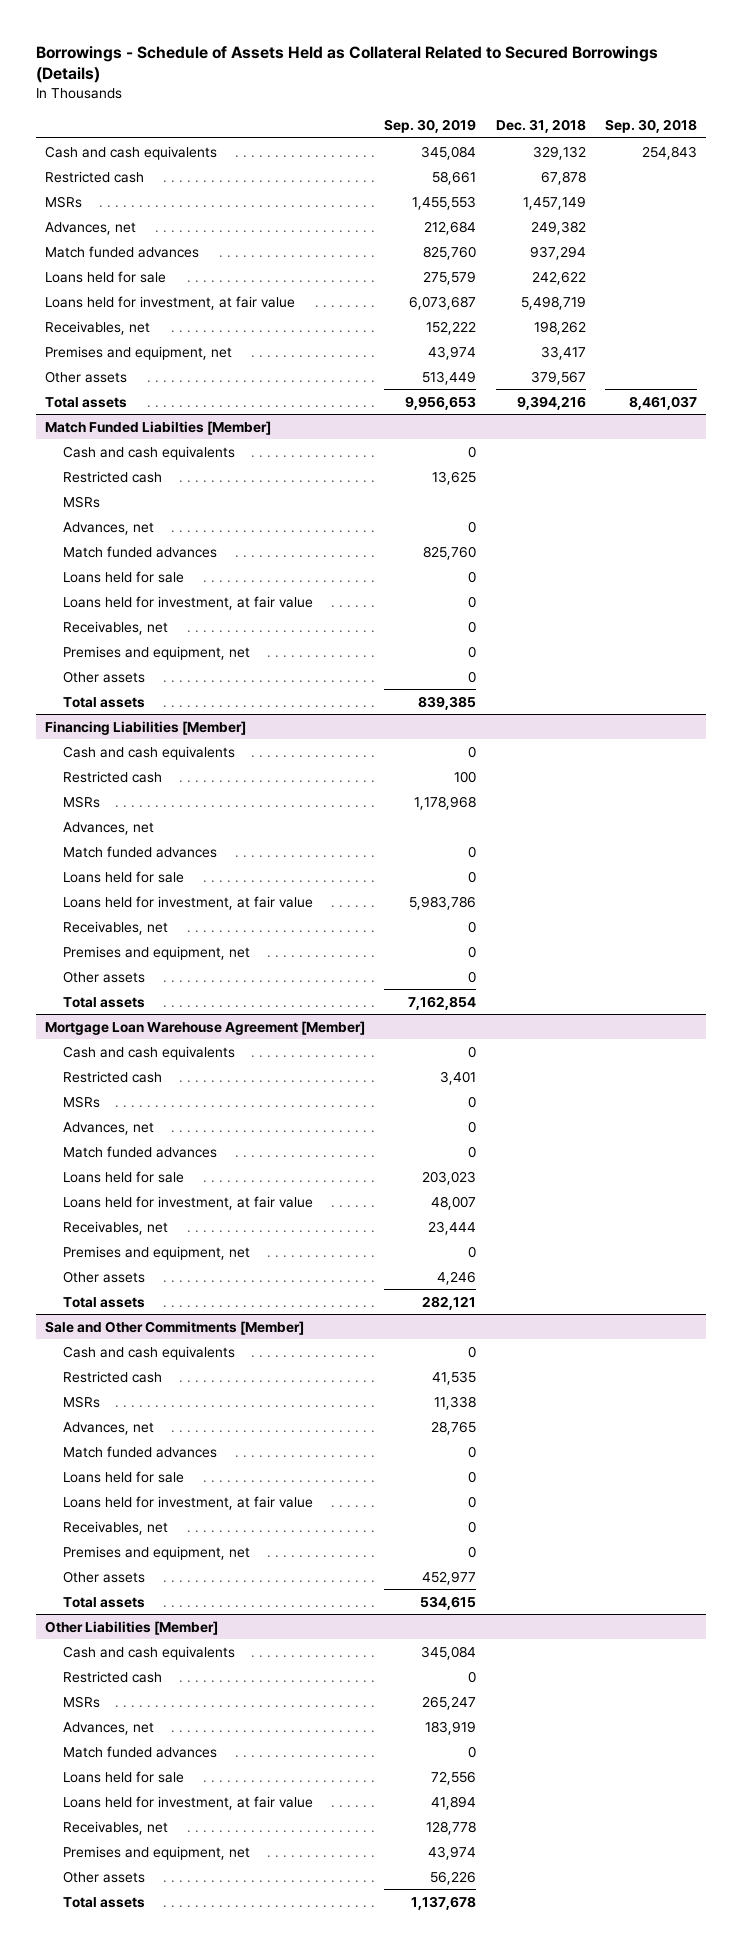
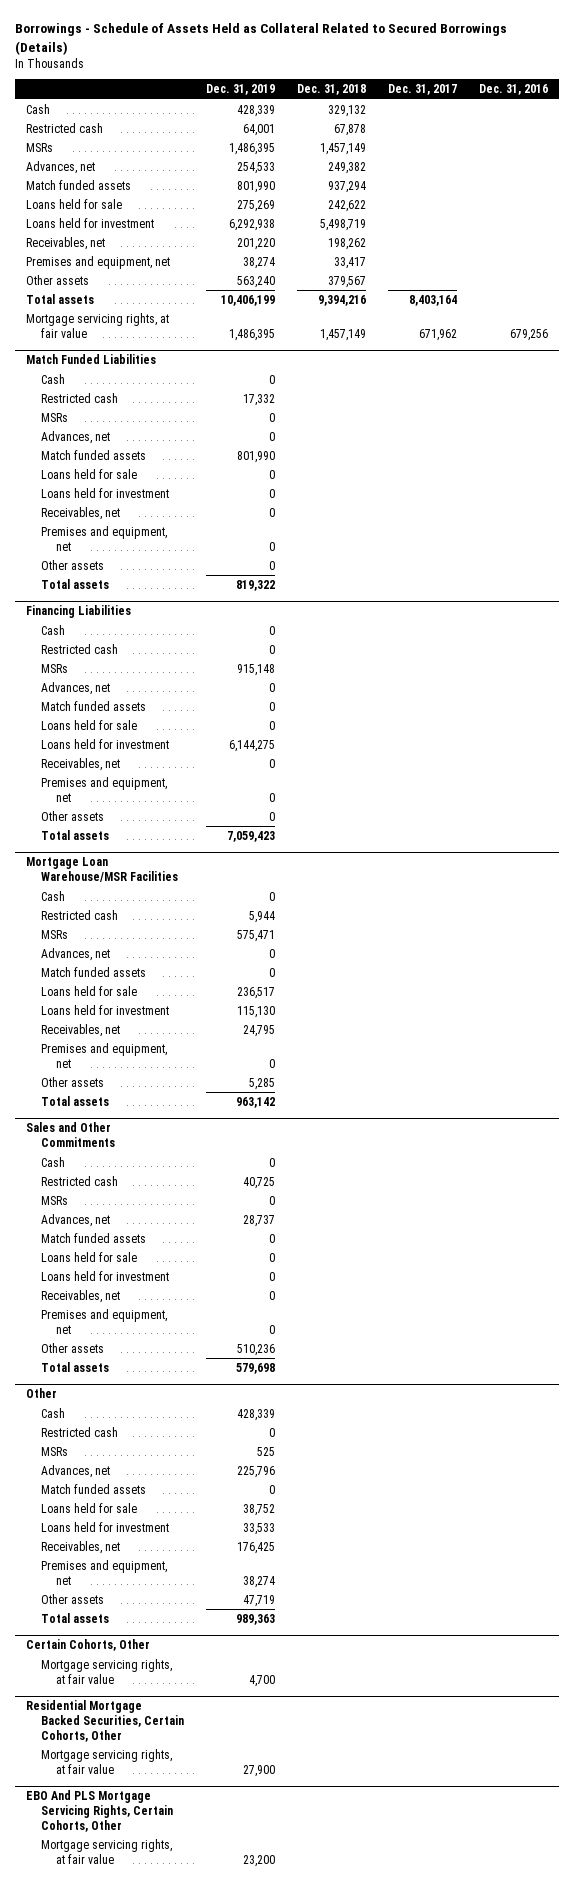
[384,119,477,134] Sep. 30, 2019 -> none
[604,119,697,134] Sep. 30, 2018 -> none
none -> [205,84,275,96] Dec. 31, 2019
none -> [387,84,457,96] Dec. 31, 2017
none -> [478,84,548,96] Dec. 31, 2016
[45,145,218,160] Cash and cash equivalents -> [26,103,51,114] Cash
[45,245,200,258] Match funded advances -> [26,179,132,190] Match funded assets
[45,295,296,310] Loans held for investment, at fair value -> [26,217,155,228] Loans held for investment
none -> [26,312,170,338] Mortgage servicing rights, at fair value
[45,420,272,435] Match Funded Liabilties [Member] -> [26,354,157,365] Match Funded Liabilities
[63,445,236,460] Cash and cash equivalents -> [40,373,65,384] Cash
[63,545,218,558] Match funded advances -> [40,449,146,460] Match funded assets
[63,595,314,610] Loans held for investment, at fair value -> [40,487,169,498] Loans held for investment
[45,720,247,735] Financing Liabilities [Member] -> [26,605,132,619] Financing Liabilities
[63,745,236,760] Cash and cash equivalents -> [40,624,65,635] Cash
[63,845,218,858] Match funded advances -> [40,700,146,711] Match funded assets
[63,895,314,910] Loans held for investment, at fair value -> [40,738,169,749] Loans held for investment
[45,1020,366,1035] Mortgage Loan Warehouse Agreement [Member] -> [26,857,178,882] Mortgage Loan Warehouse/MSR Facilities
[63,1045,236,1060] Cash and cash equivalents -> [40,890,65,901] Cash
[63,1145,218,1158] Match funded advances -> [40,966,146,977] Match funded assets
[63,1195,314,1210] Loans held for investment, at fair value -> [40,1004,169,1015] Loans held for investment
[45,1320,305,1335] Sale and Other Commitments [Member] -> [26,1122,115,1147] Sales and Other Commitments
[63,1345,236,1360] Cash and cash equivalents -> [40,1156,65,1167] Cash
[63,1445,218,1458] Match funded advances -> [40,1232,146,1243] Match funded assets
[63,1495,314,1510] Loans held for investment, at fair value -> [40,1270,169,1281] Loans held for investment
[45,1620,219,1635] Other Liabilities [Member] -> [26,1388,58,1399] Other
[63,1645,236,1660] Cash and cash equivalents -> [40,1407,65,1418] Cash
[63,1745,218,1758] Match funded advances -> [40,1483,146,1494] Match funded assets
[63,1795,314,1810] Loans held for investment, at fair value -> [40,1521,169,1532] Loans held for investment
none -> [26,1639,151,1652] Certain Cohorts, Other
none -> [40,1658,172,1684] Mortgage servicing rights, at fair value
none -> [26,1700,184,1742] Residential Mortgage Backed Securities, Certain Cohorts, Other
none -> [40,1748,172,1774] Mortgage servicing rights, at fair value
none -> [26,1790,173,1832] EBO And PLS Mortgage Servicing Rights, Certain Cohorts, Other
none -> [40,1838,172,1864] Mortgage servicing rights, at fair value

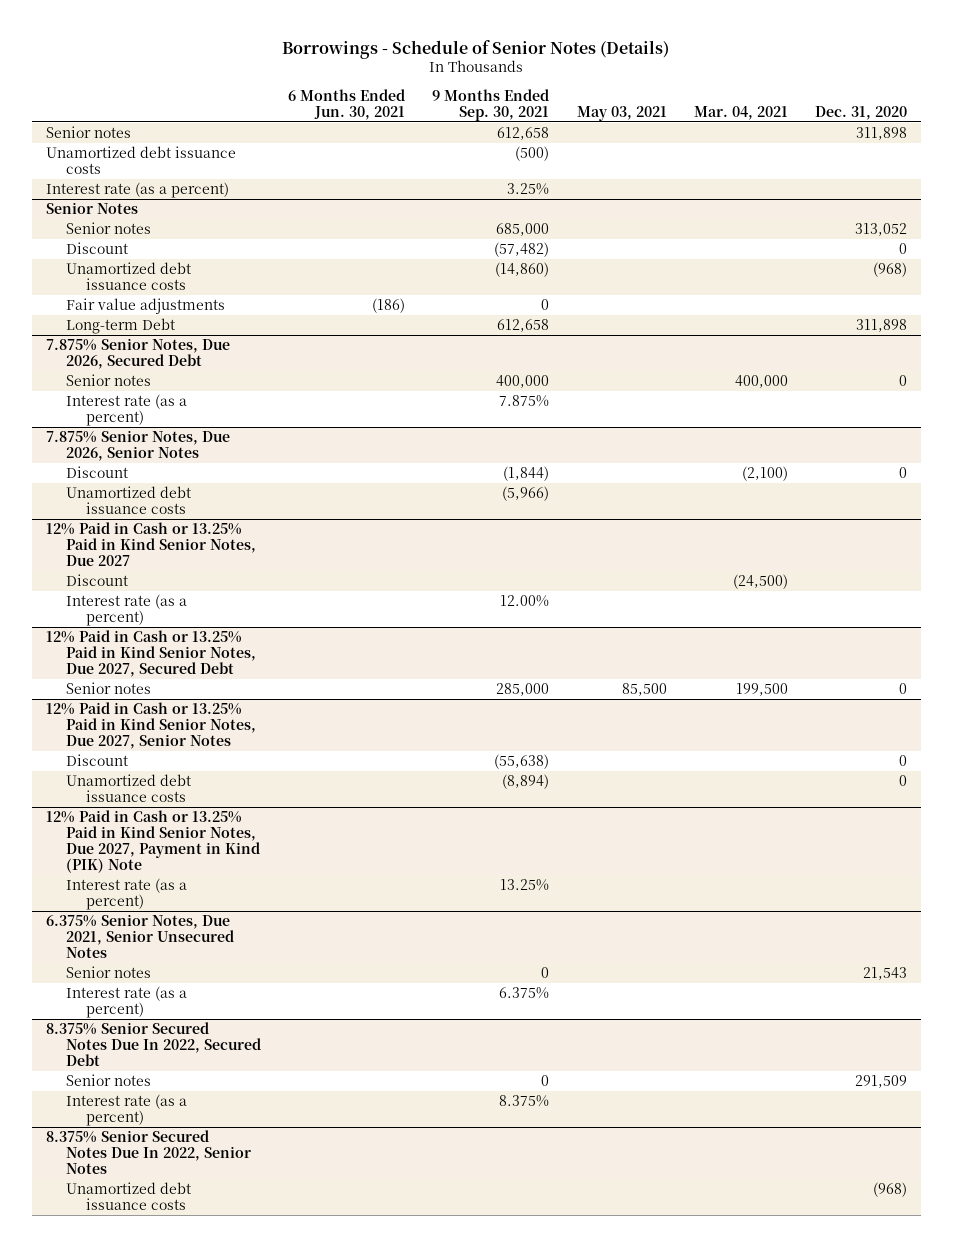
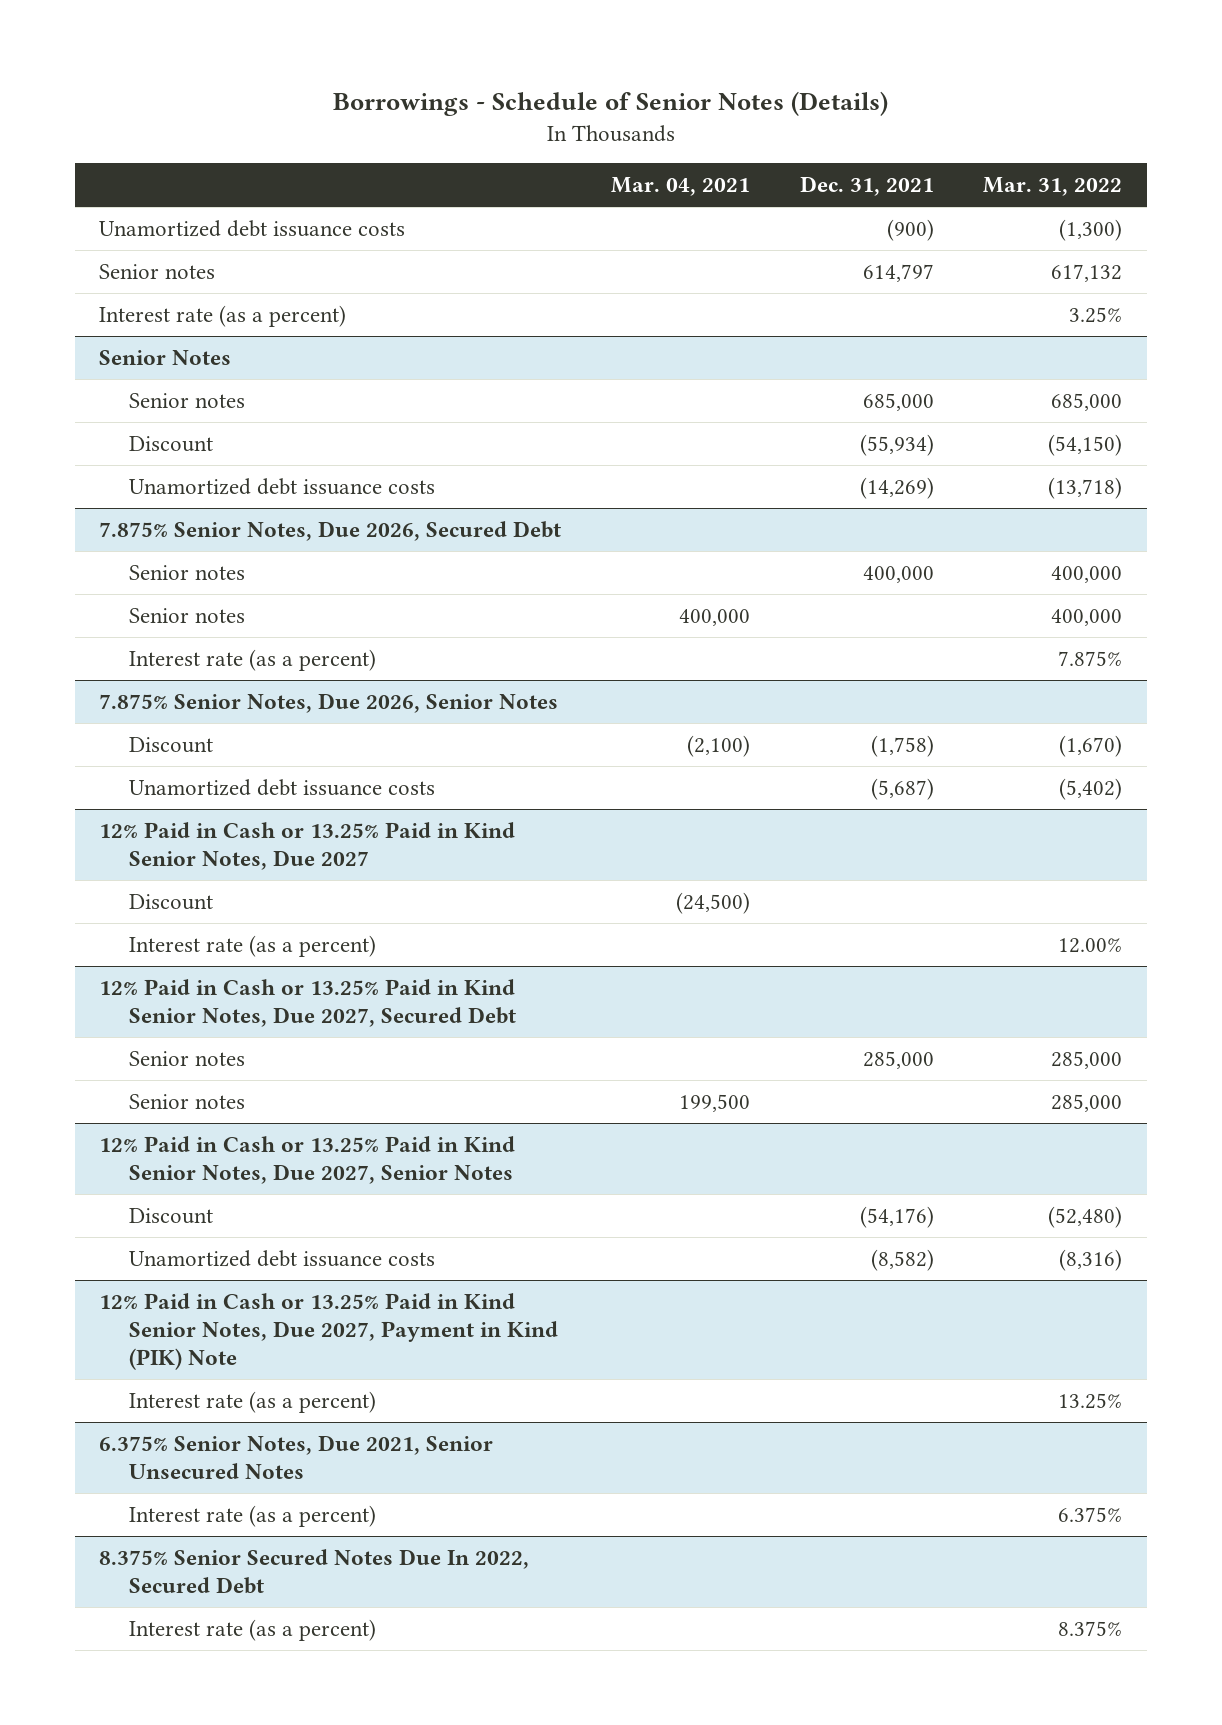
[288,89,406,121] 6 Months Ended Jun. 30, 2021 -> none
[432,89,550,122] 9 Months Ended Sep. 30, 2021 -> none
[576,106,667,122] May 03, 2021 -> none
[815,106,908,121] Dec. 31, 2020 -> none
none -> [799,176,934,197] Dec. 31, 2021
none -> [983,177,1123,197] Mar. 31, 2022
[45,125,131,138] Senior notes -> [99,263,216,279] Senior notes
[65,297,225,314] Fair value adjustments -> none
[65,317,175,334] Long-term Debt -> none
none -> [129,564,246,580] Senior notes
none -> [129,1050,246,1066] Senior notes
[65,965,151,978] Senior notes -> none
[65,1073,151,1086] Senior notes -> none
[45,1129,251,1175] 8.375% Senior Secured Notes Due In 2022, Senior Notes -> none
[65,1181,191,1211] Unamortized debt issuance costs -> none

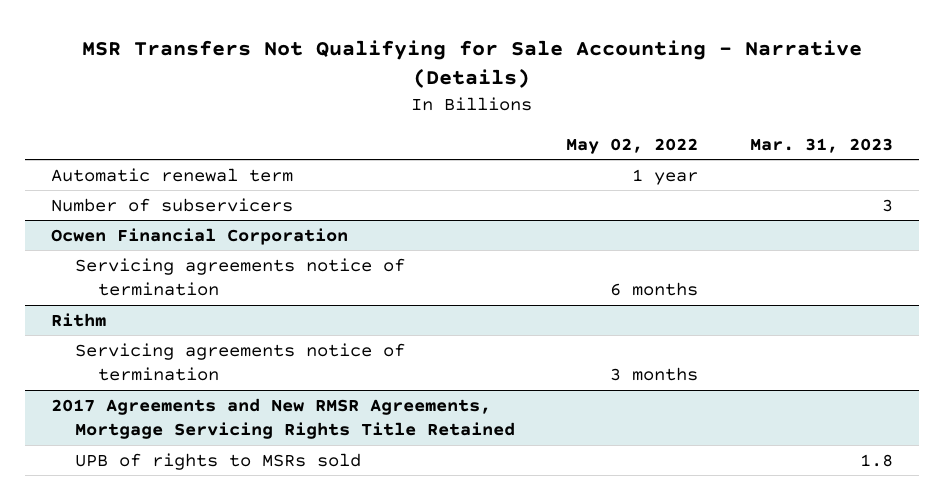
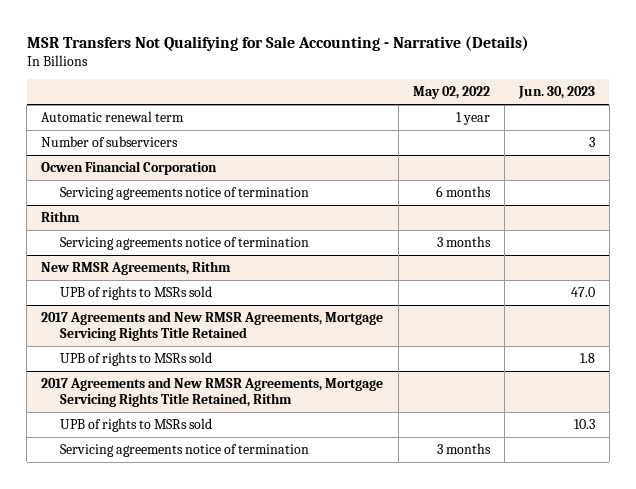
[750,137,894,153] Mar. 31, 2023 -> none
none -> [517,86,595,100] Jun. 30, 2023
none -> [41,260,232,275] New RMSR Agreements, Rithm
none -> [60,285,213,300] UPB of rights to MSRs sold
none -> [41,376,384,408] 2017 Agreements and New RMSR Agreements, Mortgage Servicing Rights Title Retained, Rithm
none -> [60,417,213,432] UPB of rights to MSRs sold
none -> [60,443,310,457] Servicing agreements notice of termination

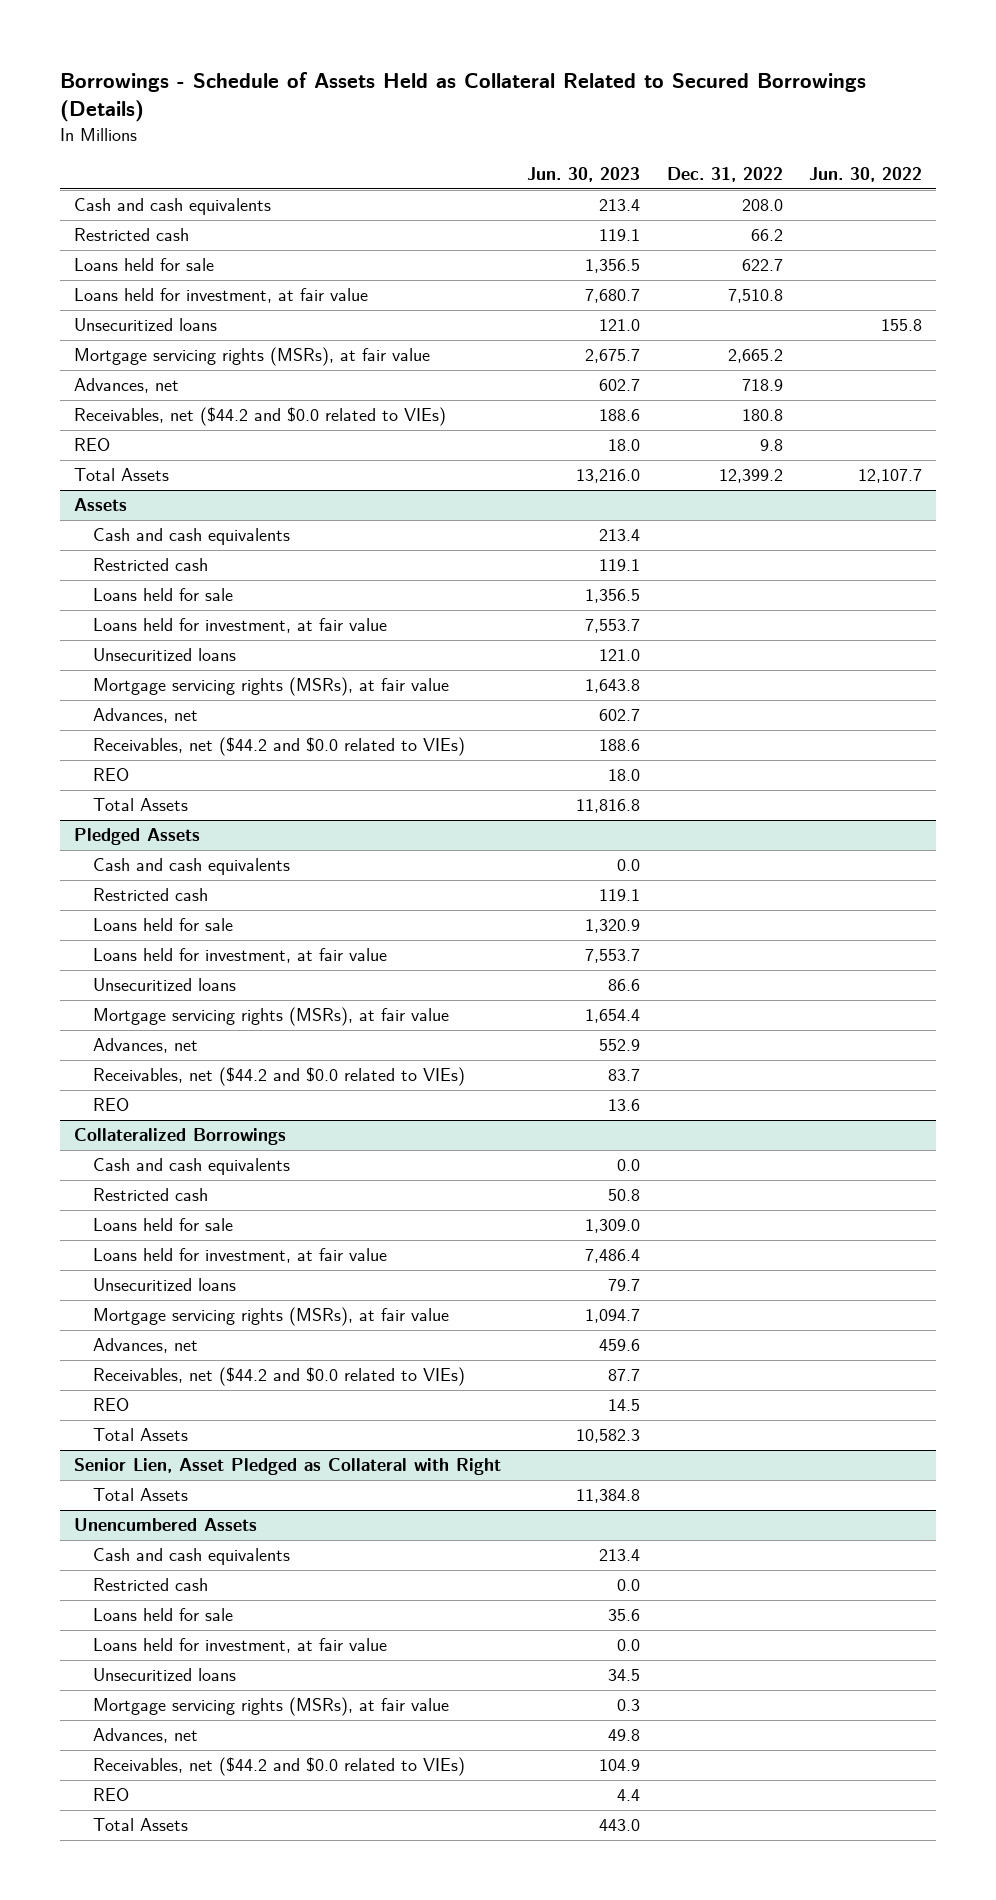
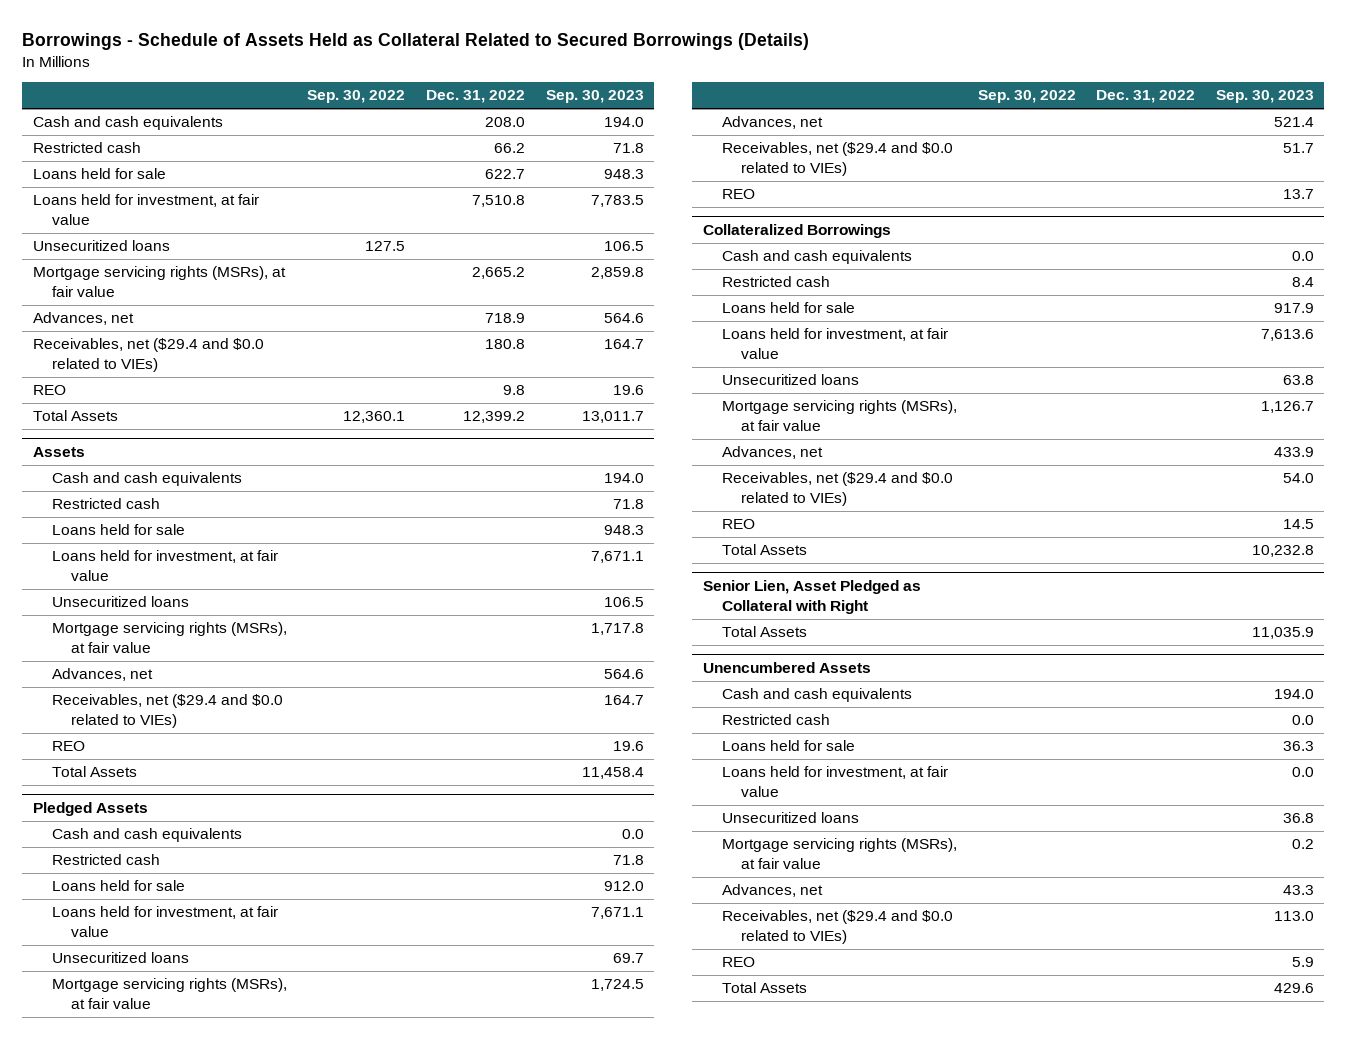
[527,167,641,183] Jun. 30, 2023 -> none
[809,167,923,183] Jun. 30, 2022 -> none
none -> [307,90,406,104] Sep. 30, 2022
none -> [545,90,644,104] Sep. 30, 2023
[73,407,446,427] Receivables, net ($44.2 and $0.0 related to VIEs) -> [32,338,264,372] Receivables, net ($29.4 and $0.0 related to VIEs)
[92,737,465,757] Receivables, net ($44.2 and $0.0 related to VIEs) -> [51,694,283,728] Receivables, net ($29.4 and $0.0 related to VIEs)
[92,1067,465,1087] Receivables, net ($44.2 and $0.0 related to VIEs) -> [721,142,953,176] Receivables, net ($29.4 and $0.0 related to VIEs)
[92,1367,465,1387] Receivables, net ($44.2 and $0.0 related to VIEs) -> [721,472,953,506] Receivables, net ($29.4 and $0.0 related to VIEs)
[92,1757,465,1777] Receivables, net ($44.2 and $0.0 related to VIEs) -> [721,910,953,944] Receivables, net ($29.4 and $0.0 related to VIEs)

